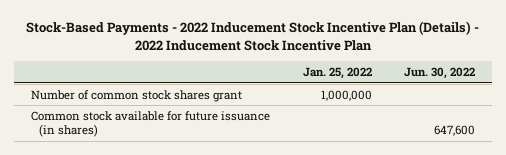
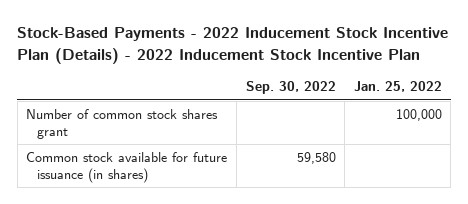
[404,66,476,79] Jun. 30, 2022 -> none
none -> [245,81,336,95] Sep. 30, 2022
[320,89,372,101] 1,000,000 -> [395,109,442,122] 100,000

